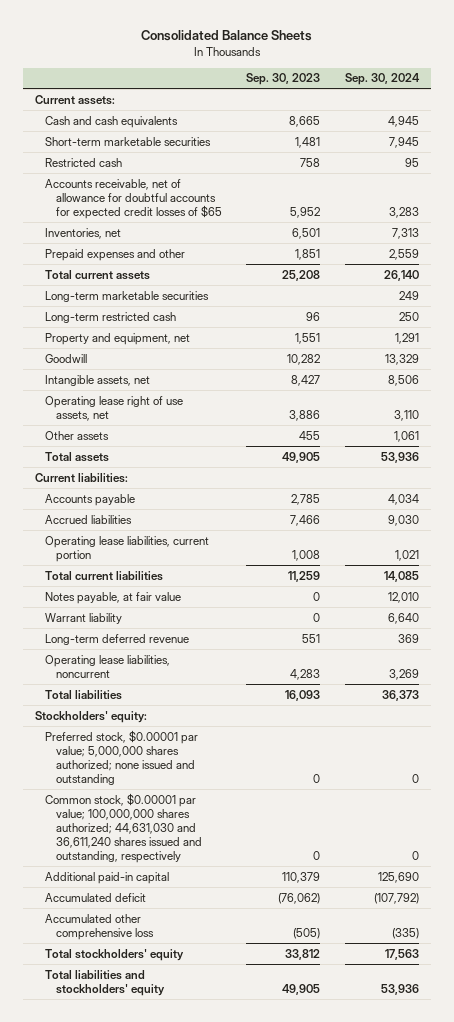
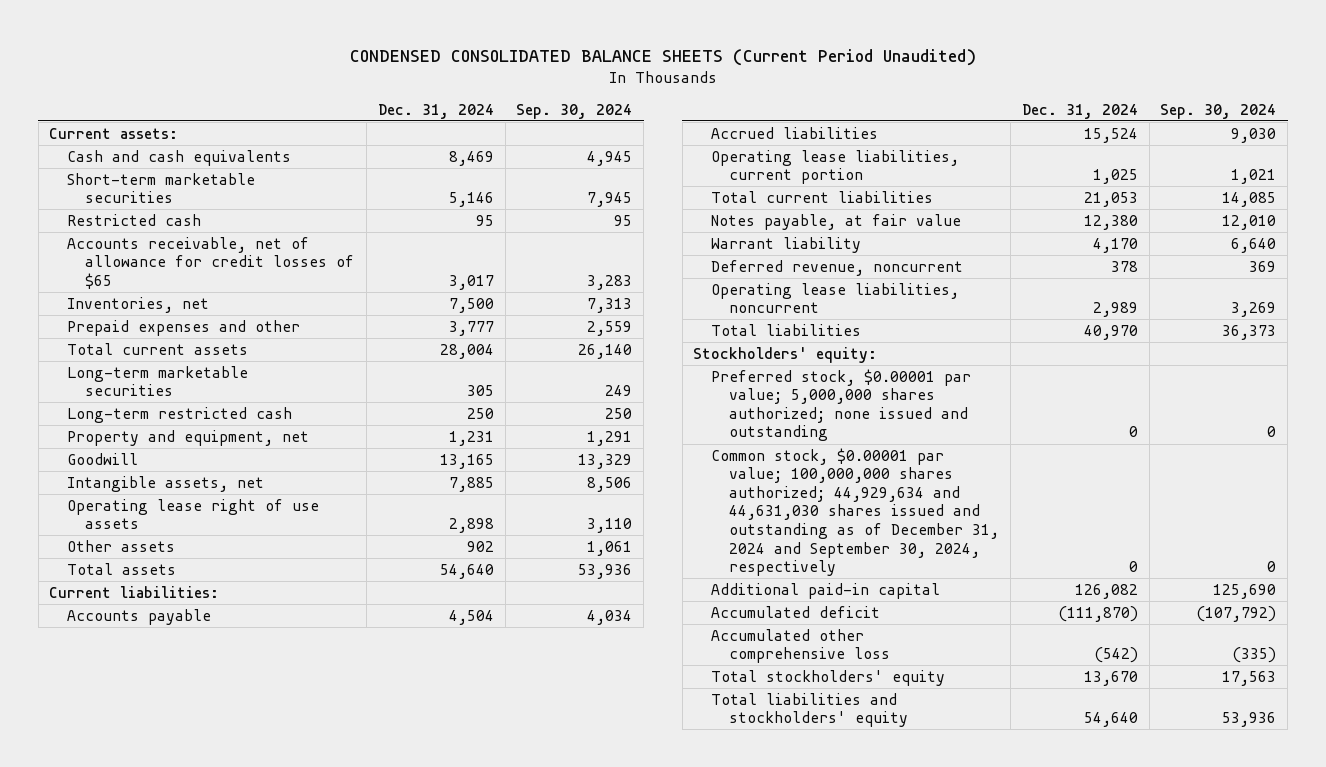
[140,30,312,42] Consolidated Balance Sheets -> [349,48,976,66] CONDENSED CONSOLIDATED BALANCE SHEETS (Current Period Unaudited)
[246,73,321,86] Sep. 30, 2023 -> none
none -> [377,103,494,119] Dec. 31, 2024
[45,178,222,219] Accounts receivable, net of allowance for doubtful accounts for expected credit losses of $65 -> [67,236,355,289] Accounts receivable, net of allowance for credit losses of $65
[45,395,184,421] Operating lease right of use assets, net -> [67,498,320,530] Operating lease right of use assets
[45,633,190,645] Long-term deferred revenue -> [711,259,964,276] Deferred revenue, noncurrent
[45,792,202,863] Common stock, $0.00001 par value; 100,000,000 shares authorized; 44,631,030 and 36,611,240 shares issued and outstanding, respectively -> [711,447,1000,577] Common stock, $0.00001 par value; 100,000,000 shares authorized; 44,929,634 and 44,631,030 shares issued and outstanding as of December 31, 2024 and September 30, 2024, respectively

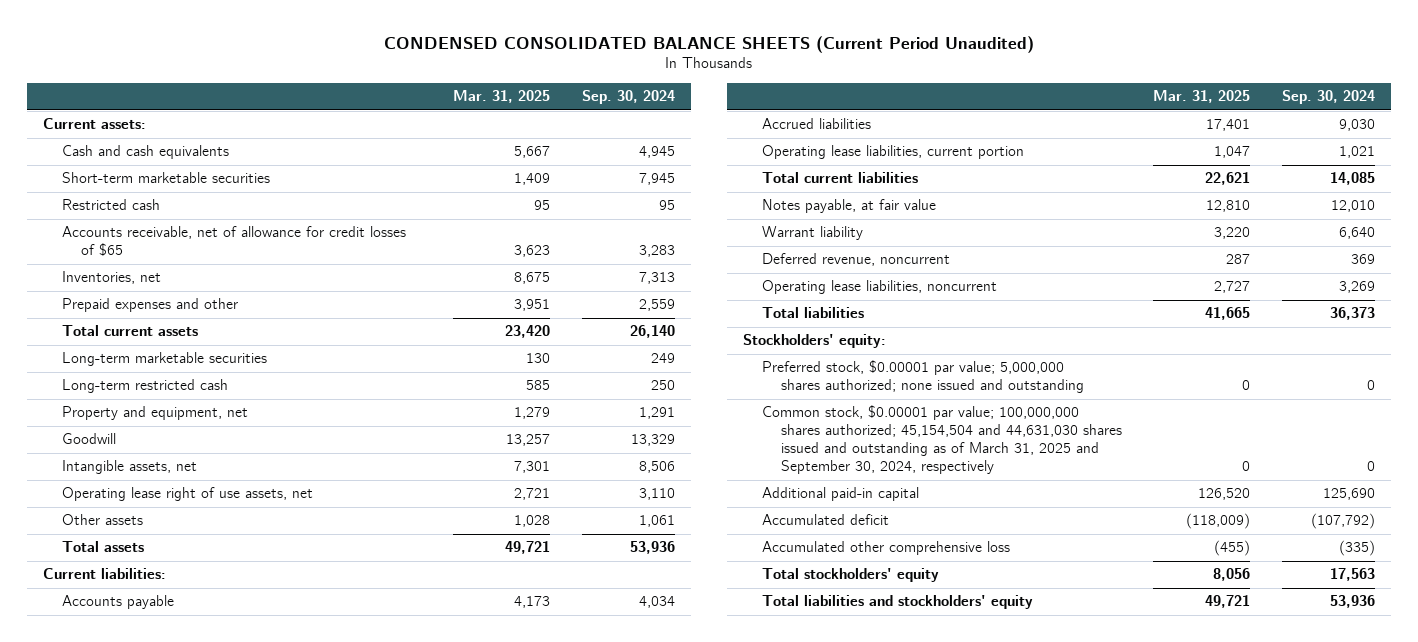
[377,103,494,119] Dec. 31, 2024 -> none
none -> [453,90,551,104] Mar. 31, 2025
[67,498,320,530] Operating lease right of use assets -> [61,487,313,502] Operating lease right of use assets, net
[711,447,1000,577] Common stock, $0.00001 par value; 100,000,000 shares authorized; 44,929,634 and 44,631,030 shares issued and outstanding as of December 31, 2024 and September 30, 2024, respectively -> [761,405,1122,474] Common stock, $0.00001 par value; 100,000,000 shares authorized; 45,154,504 and 44,631,030 shares issued and outstanding as of March 31, 2025 and September 30, 2024, respectively

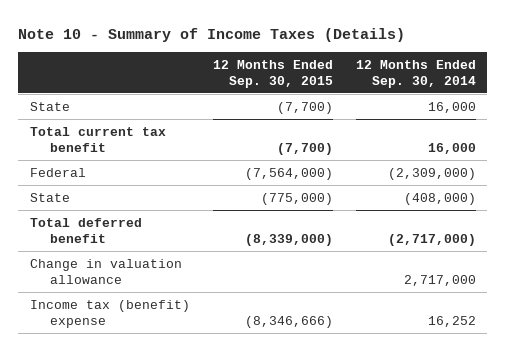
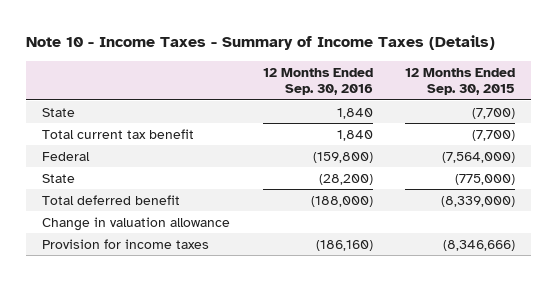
[18,27,406,42] Note 10 - Summary of Income Taxes (Details) -> [26,35,496,51] Note 10 - Income Taxes - Summary of Income Taxes (Details)
[355,59,476,88] 12 Months Ended Sep. 30, 2014 -> none
none -> [262,67,373,96] 12 Months Ended Sep. 30, 2016
[29,299,190,329] Income tax (benefit) expense -> [42,238,210,249] Provision for income taxes

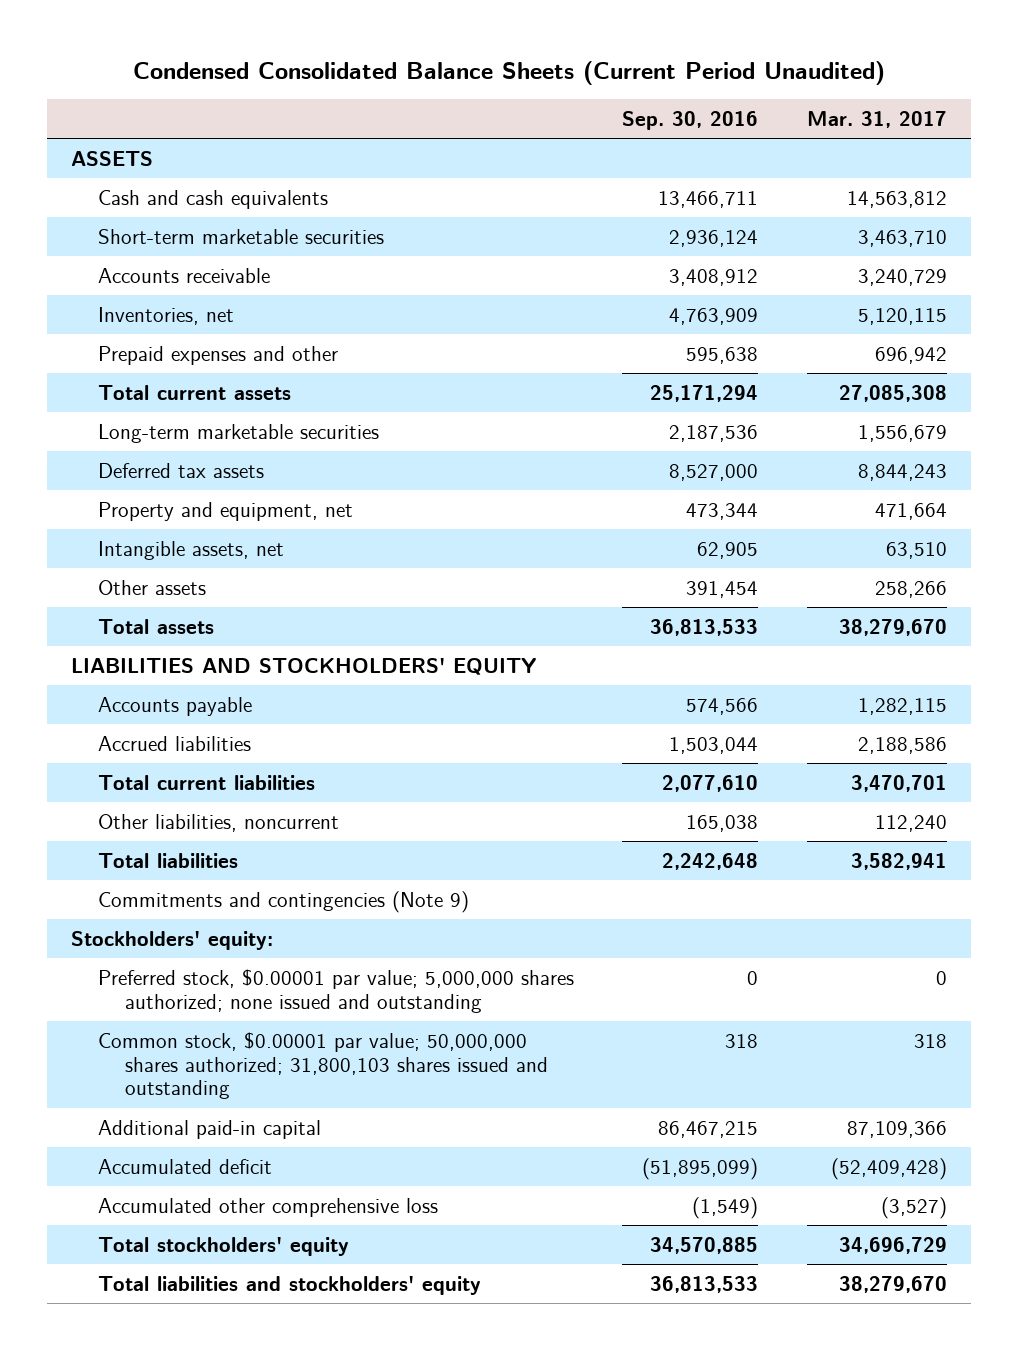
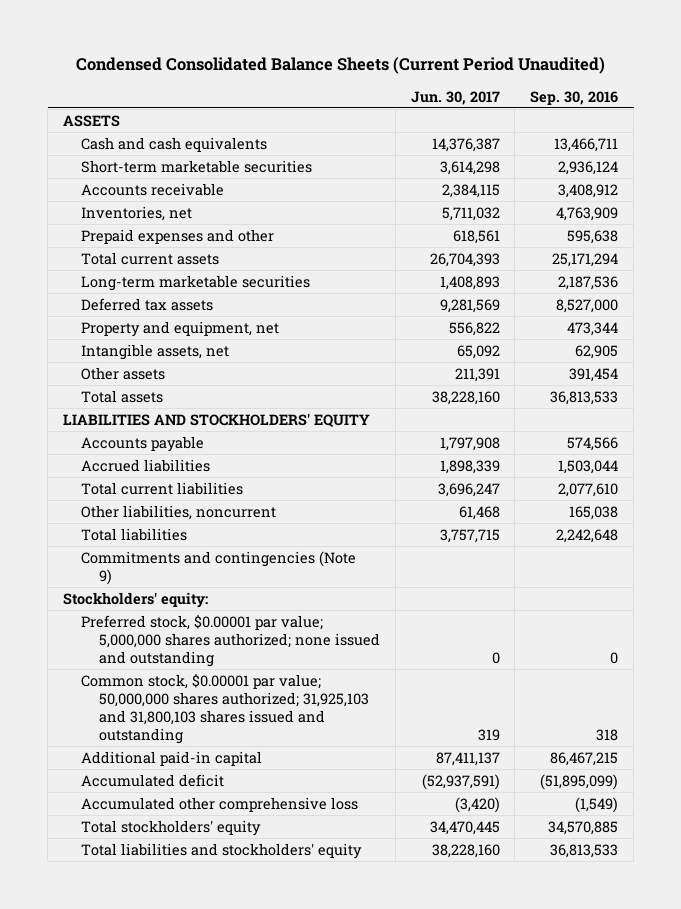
[806,110,947,128] Mar. 31, 2017 -> none
none -> [410,90,500,105] Jun. 30, 2017
[98,1031,549,1100] Common stock, $0.00001 par value; 50,000,000 shares authorized; 31,800,103 shares issued and outstanding -> [81,673,369,745] Common stock, $0.00001 par value; 50,000,000 shares authorized; 31,925,103 and 31,800,103 shares issued and outstanding

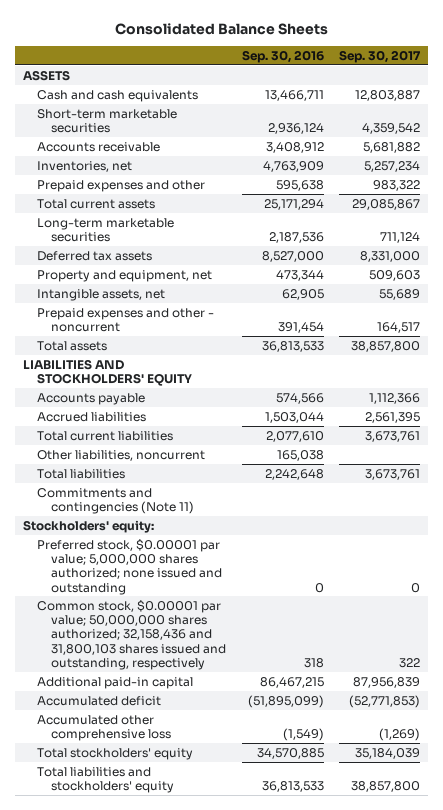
[75,57,605,75] Condensed Consolidated Balance Sheets (Current Period Unaudited) -> [114,23,328,36] Consolidated Balance Sheets
[410,90,500,105] Jun. 30, 2017 -> none
none -> [339,49,422,63] Sep. 30, 2017
[81,366,166,380] Other assets -> [37,307,215,332] Prepaid expenses and other - noncurrent
[81,550,357,585] Commitments and contingencies (Note 9) -> [37,487,195,514] Commitments and contingencies (Note 11)
[81,673,369,745] Common stock, $0.00001 par value; 50,000,000 shares authorized; 31,925,103 and 31,800,103 shares issued and outstanding -> [37,599,227,670] Common stock, $0.00001 par value; 50,000,000 shares authorized; 32,158,436 and 31,800,103 shares issued and outstanding, respectively

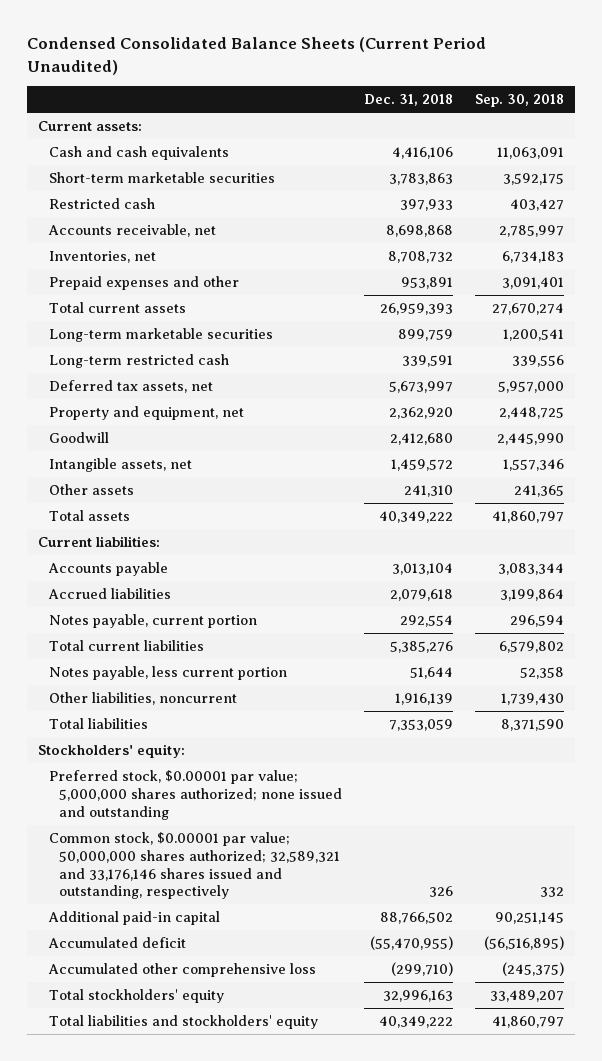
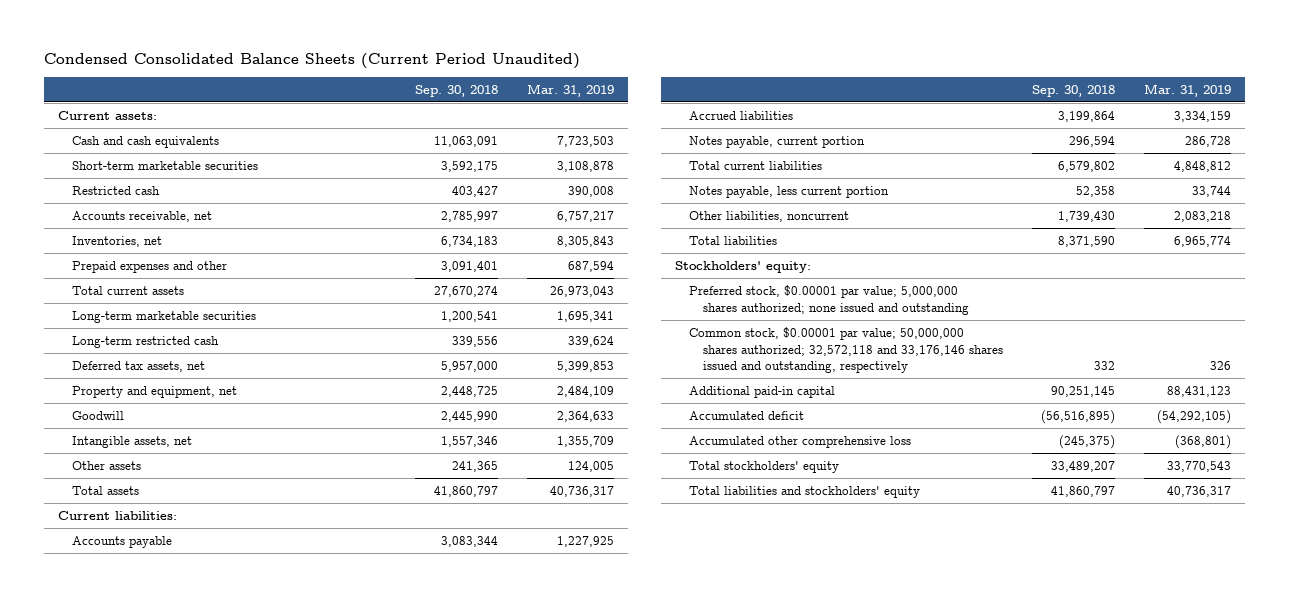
[363,94,453,107] Dec. 31, 2018 -> none
none -> [526,83,614,97] Mar. 31, 2019
[48,832,340,900] Common stock, $0.00001 par value; 50,000,000 shares authorized; 32,589,321 and 33,176,146 shares issued and outstanding, respectively -> [689,326,1003,374] Common stock, $0.00001 par value; 50,000,000 shares authorized; 32,572,118 and 33,176,146 shares issued and outstanding, respectively

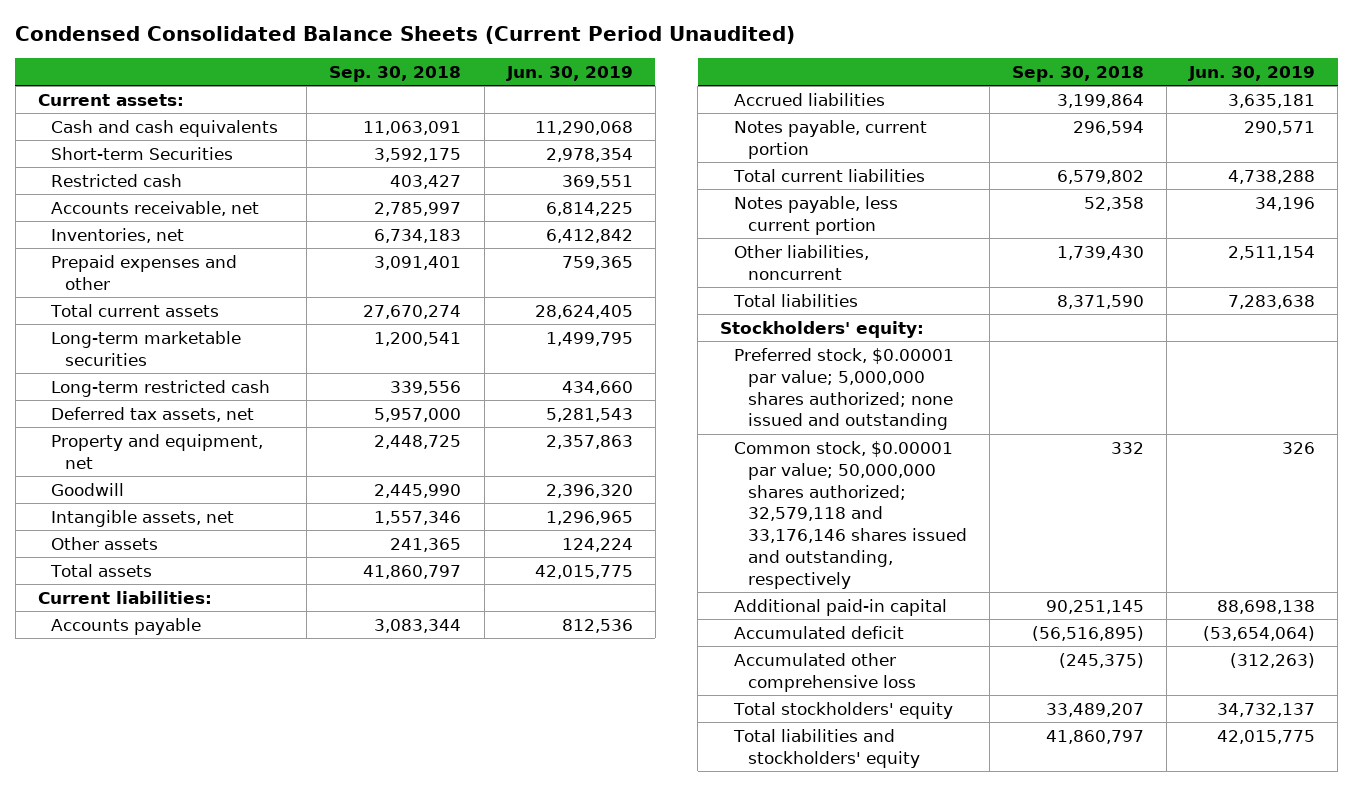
[526,83,614,97] Mar. 31, 2019 -> none
none -> [505,65,633,81] Jun. 30, 2019
[72,160,259,170] Short-term marketable securities -> [51,146,234,160] Short-term Securities
[689,326,1003,374] Common stock, $0.00001 par value; 50,000,000 shares authorized; 32,572,118 and 33,176,146 shares issued and outstanding, respectively -> [733,440,967,590] Common stock, $0.00001 par value; 50,000,000 shares authorized; 32,579,118 and 33,176,146 shares issued and outstanding, respectively

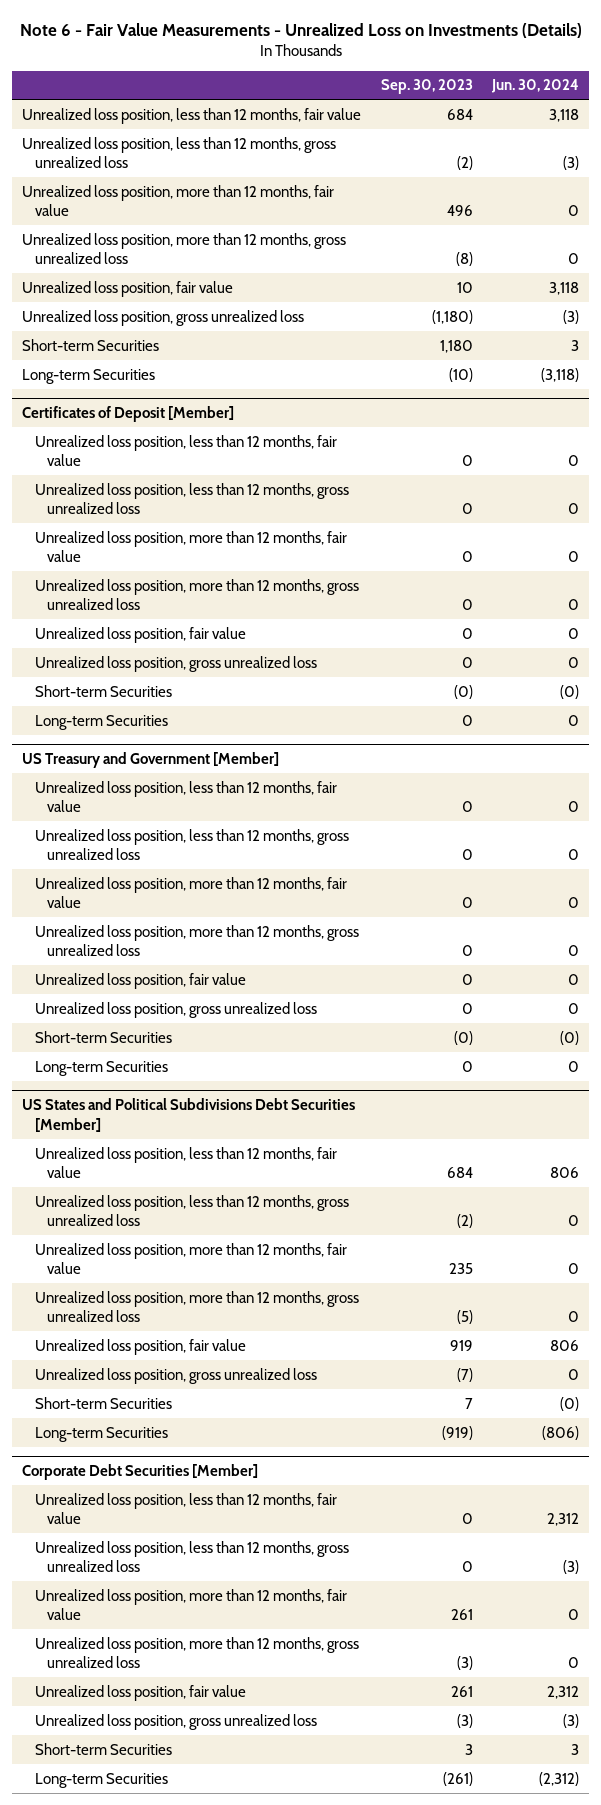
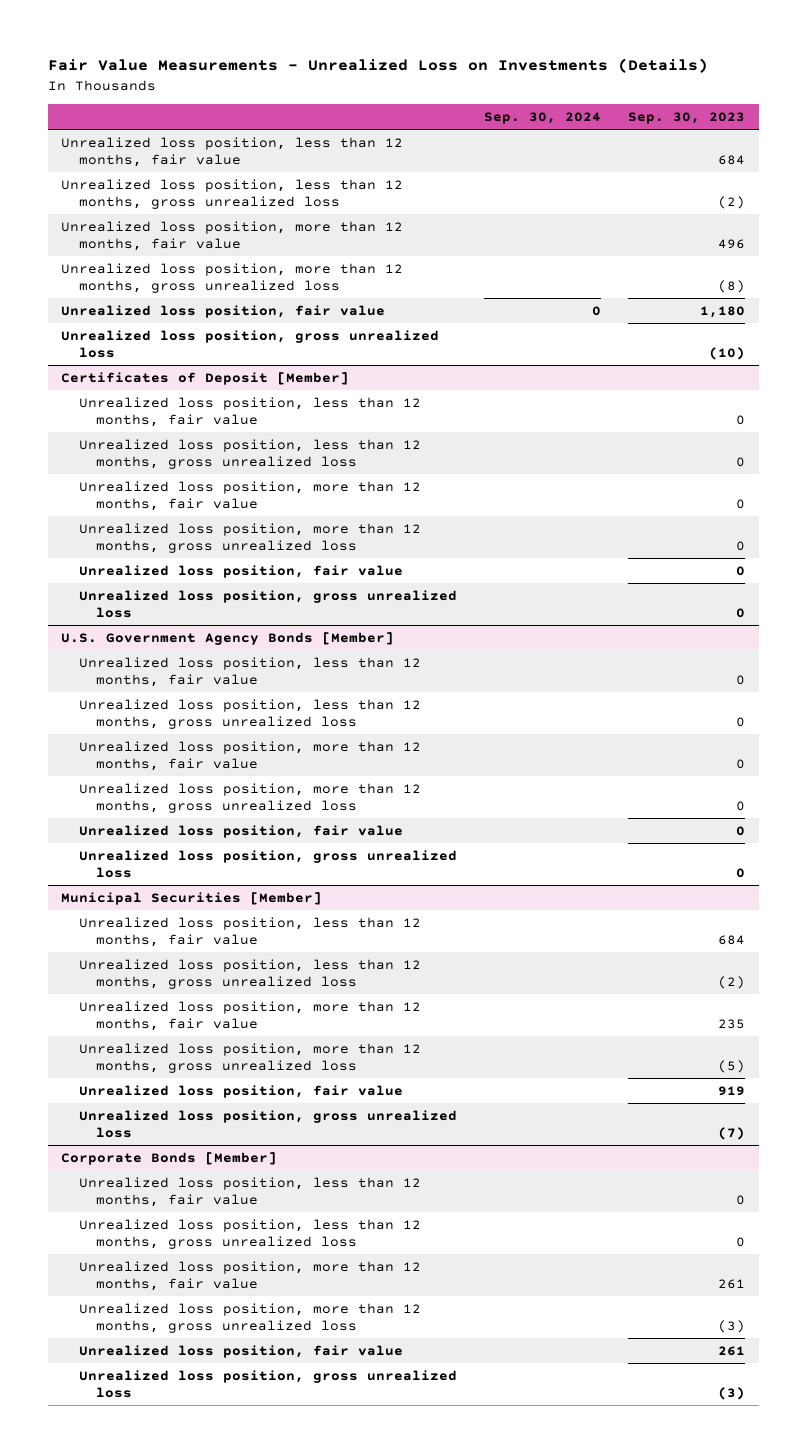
[19,22,582,38] Note 6 - Fair Value Measurements - Unrealized Loss on Investments (Details) -> [47,58,708,74] Fair Value Measurements - Unrealized Loss on Investments (Details)
[491,79,580,94] Jun. 30, 2024 -> none
none -> [484,112,602,125] Sep. 30, 2024
[22,338,160,351] Short-term Securities -> none
[22,368,156,384] Long-term Securities -> none
[456,281,473,293] 10 -> [700,305,746,318] 1,180
[431,309,473,324] (1,180) -> [709,347,746,361] (10)
[34,684,172,697] Short-term Securities -> none
[34,714,168,730] Long-term Securities -> none
[22,752,280,769] US Treasury and Government [Member] -> [61,631,395,645] U.S. Government Agency Bonds [Member]
[34,1030,172,1043] Short-term Securities -> none
[34,1060,168,1076] Long-term Securities -> none
[22,1098,356,1132] US States and Political Subdivisions Debt Securities [Member] -> [61,891,323,905] Municipal Securities [Member]
[34,1396,172,1409] Short-term Securities -> none
[34,1426,168,1442] Long-term Securities -> none
[22,1464,259,1481] Corporate Debt Securities [Member] -> [61,1151,278,1165] Corporate Bonds [Member]
[34,1742,172,1755] Short-term Securities -> none
[34,1772,168,1788] Long-term Securities -> none

